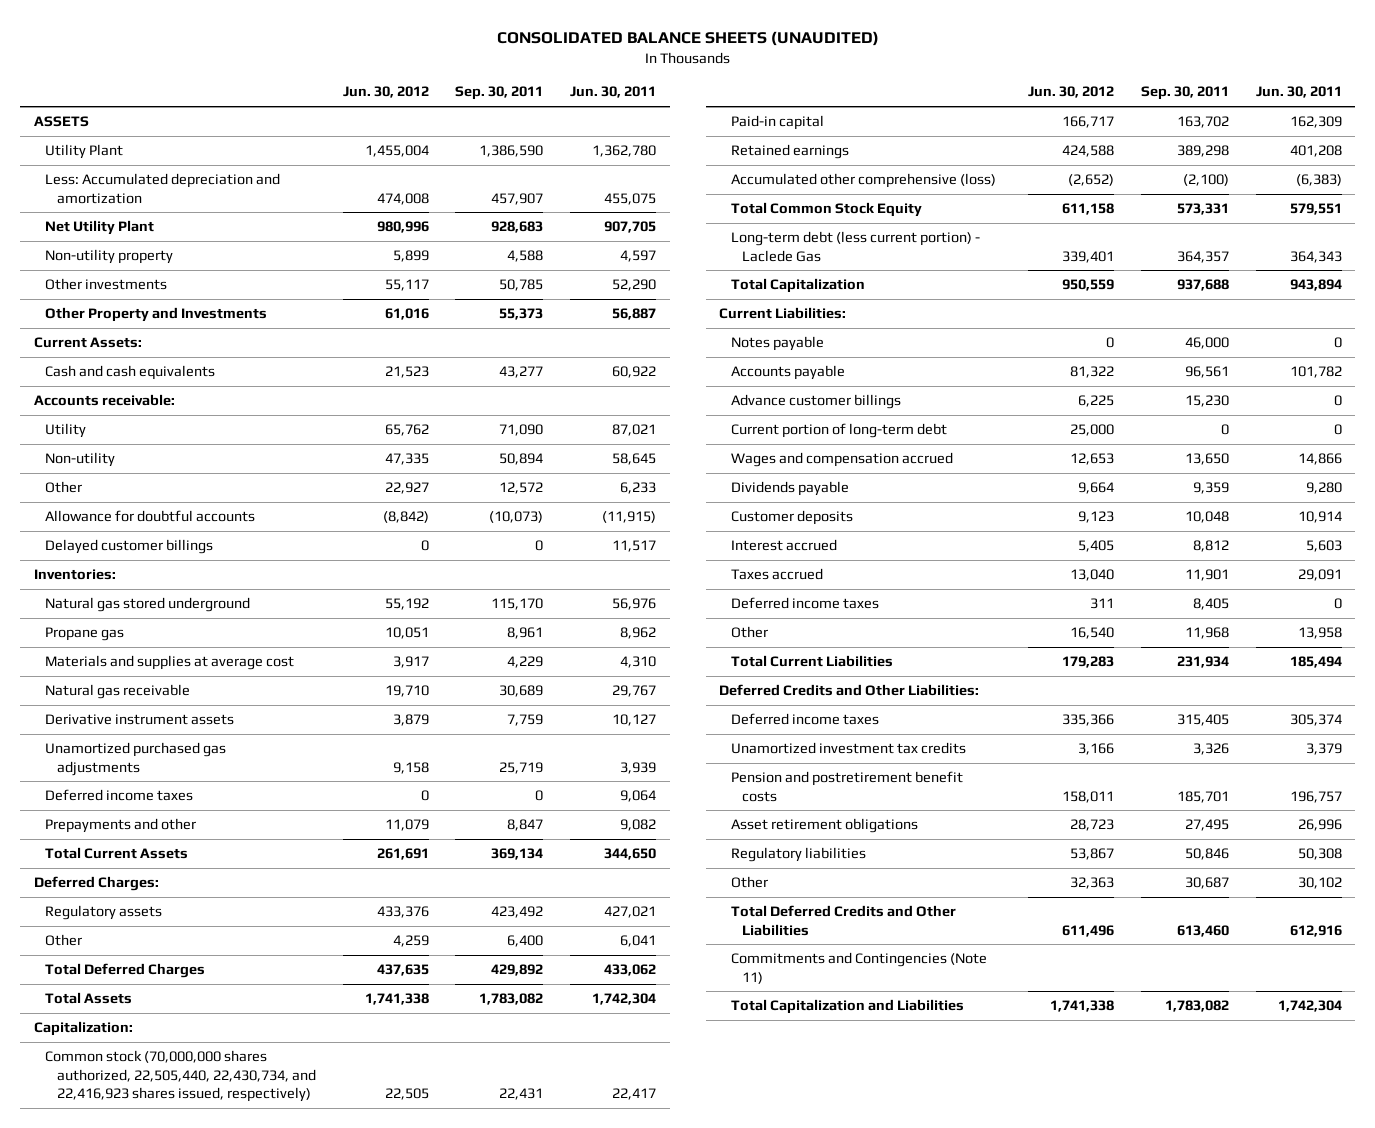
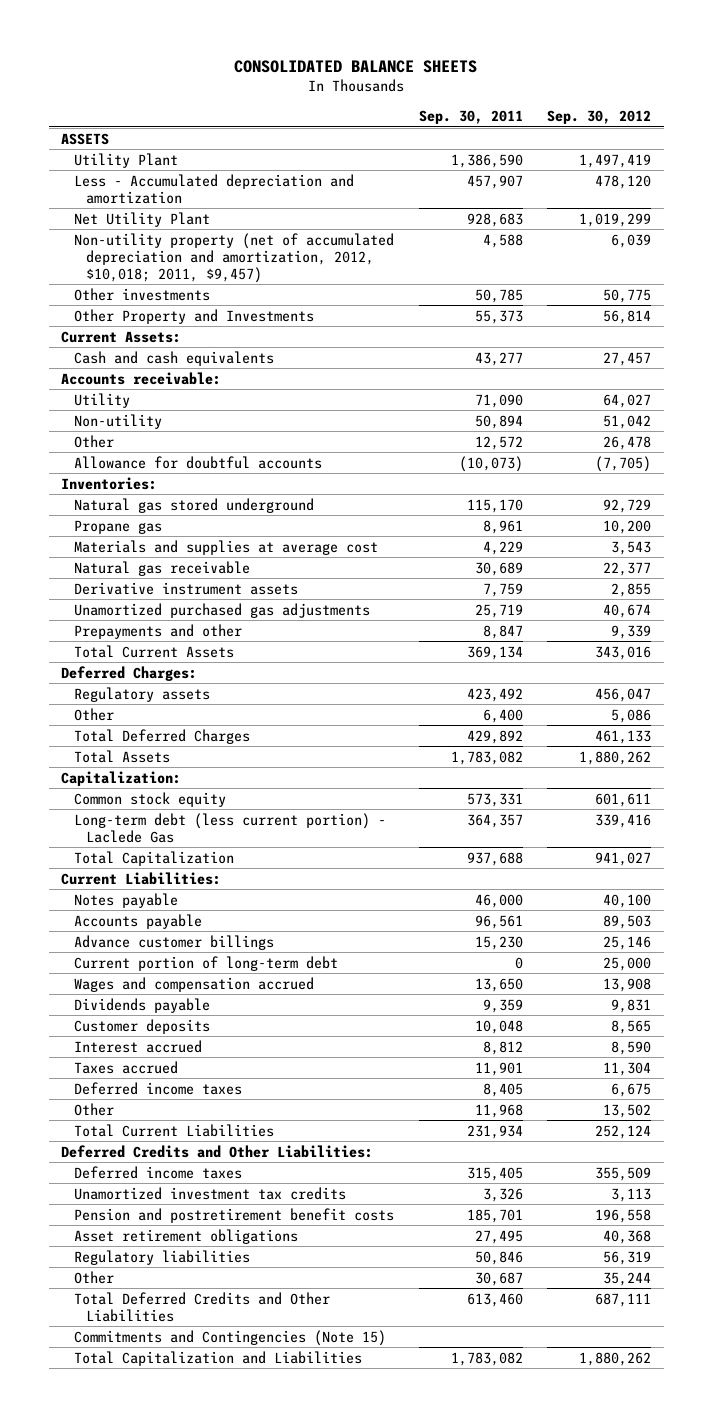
[496,30,879,46] CONSOLIDATED BALANCE SHEETS (UNAUDITED) -> [234,59,478,73] CONSOLIDATED BALANCE SHEETS
[342,86,429,99] Jun. 30, 2012 -> none
[570,86,657,99] Jun. 30, 2011 -> none
none -> [547,110,652,125] Sep. 30, 2012
[45,173,281,204] Less: Accumulated depreciation and amortization -> [73,173,354,204] Less - Accumulated depreciation and amortization
[45,249,174,265] Non-utility property -> [73,232,394,283] Non-utility property (net of accumulated depreciation and amortization, 2012, $10,018; 2011, $9,457)
[45,539,214,555] Delayed customer billings -> none
[45,789,194,802] Deferred income taxes -> none
[45,1050,316,1102] Common stock (70,000,000 shares authorized, 22,505,440, 22,430,734, and 22,416,923 shares issued, respectively) -> none
[730,115,824,131] Paid-in capital -> none
[730,144,849,160] Retained earnings -> none
[730,173,996,189] Accumulated other comprehensive (loss) -> none
[730,202,922,218] Total Common Stock Equity -> [73,791,226,807] Common stock equity
[730,952,987,984] Commitments and Contingencies (Note 11) -> [73,1329,386,1346] Commitments and Contingencies (Note 15)

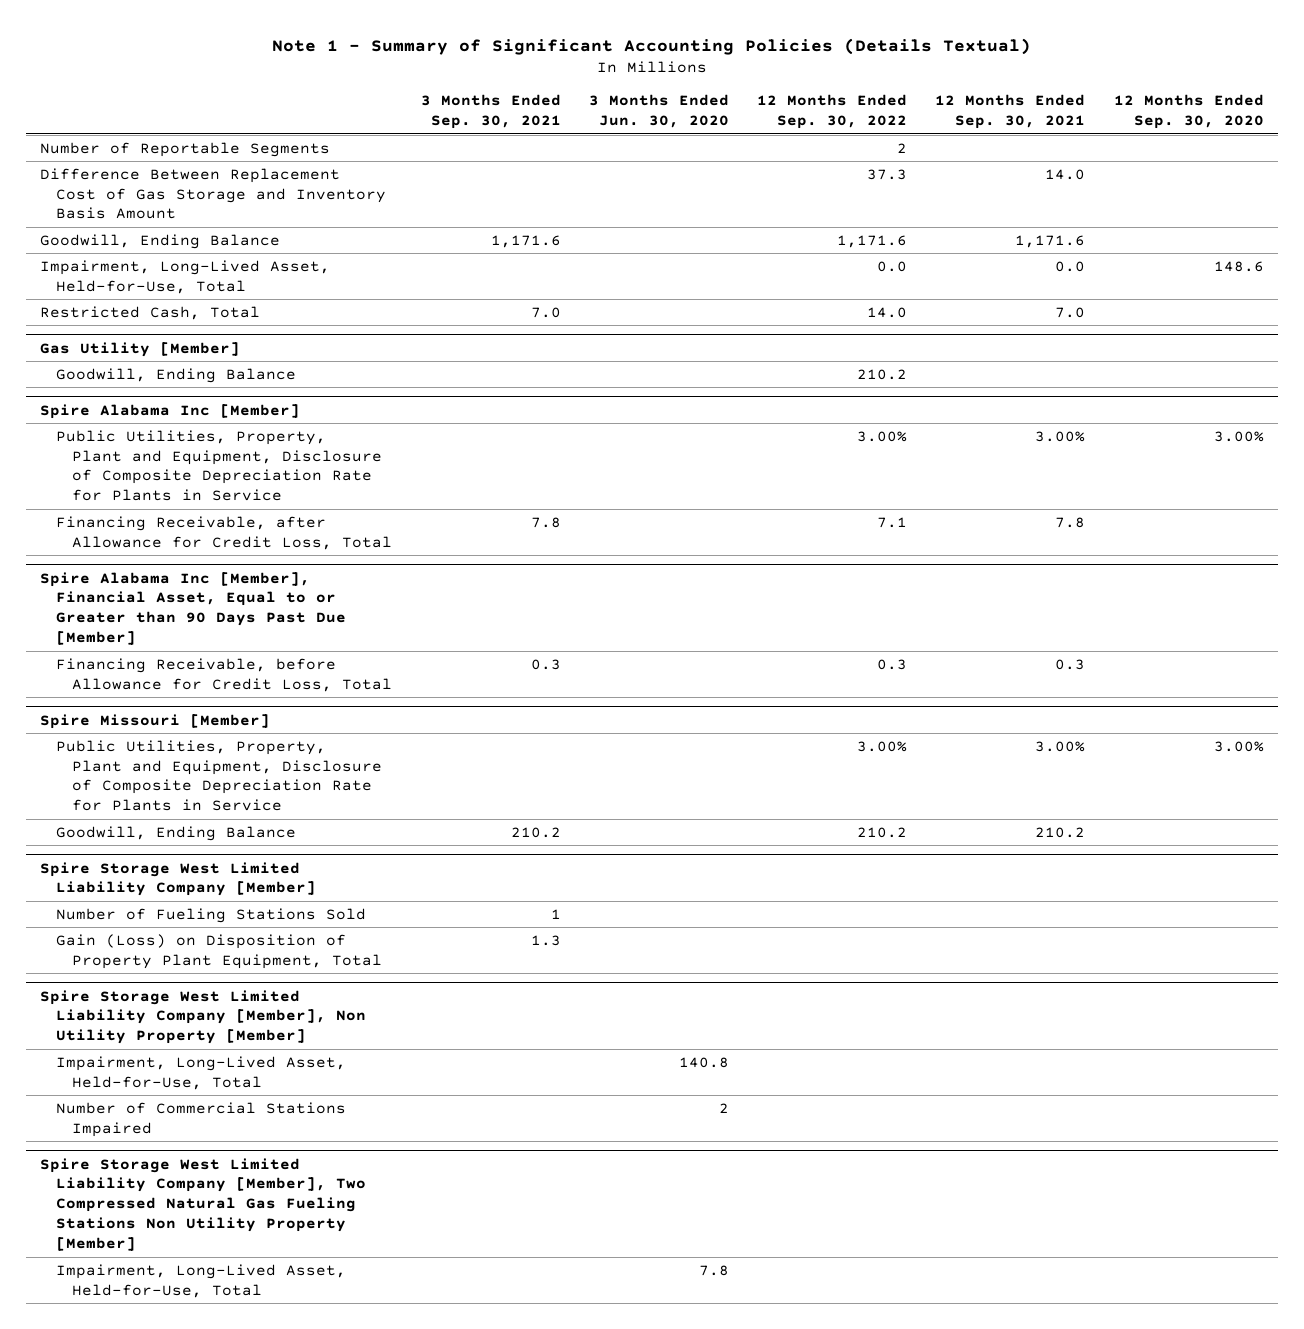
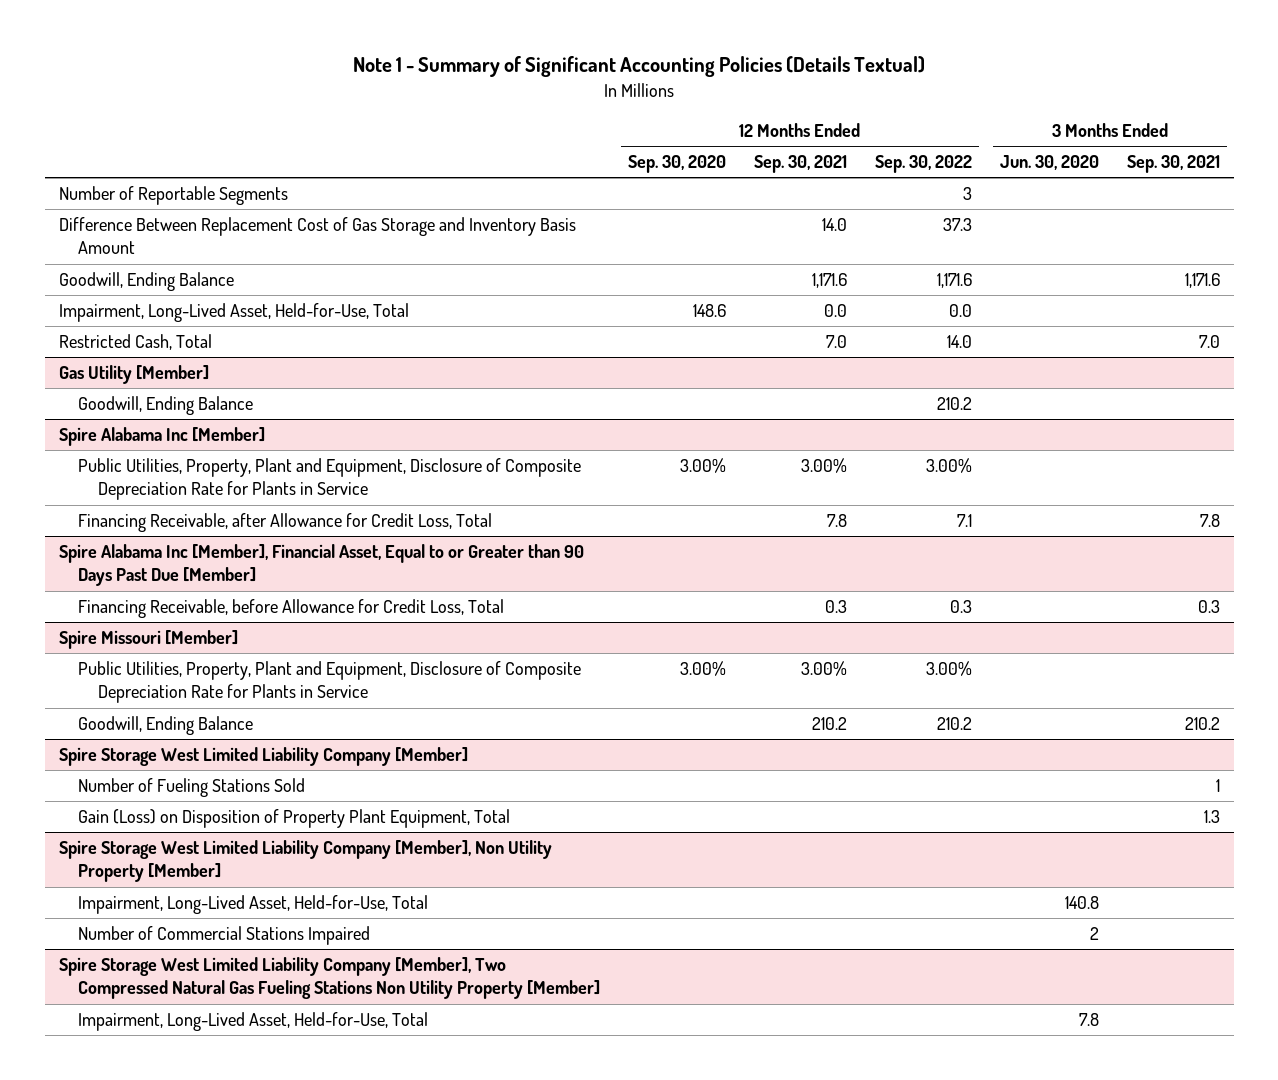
[897,142,908,153] 2 -> [962,187,972,201] 3

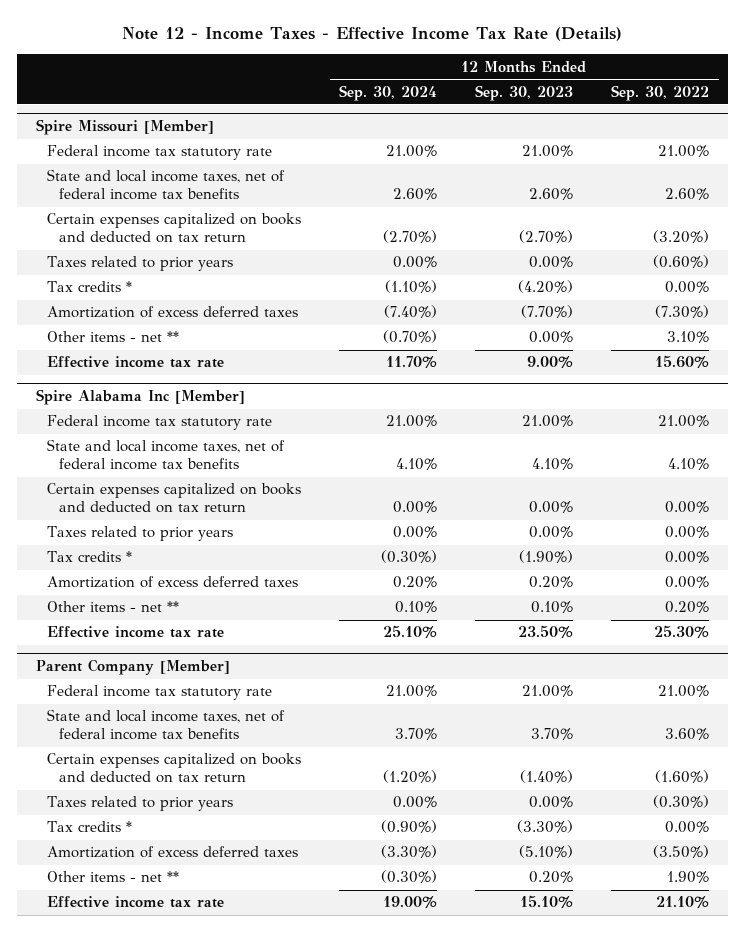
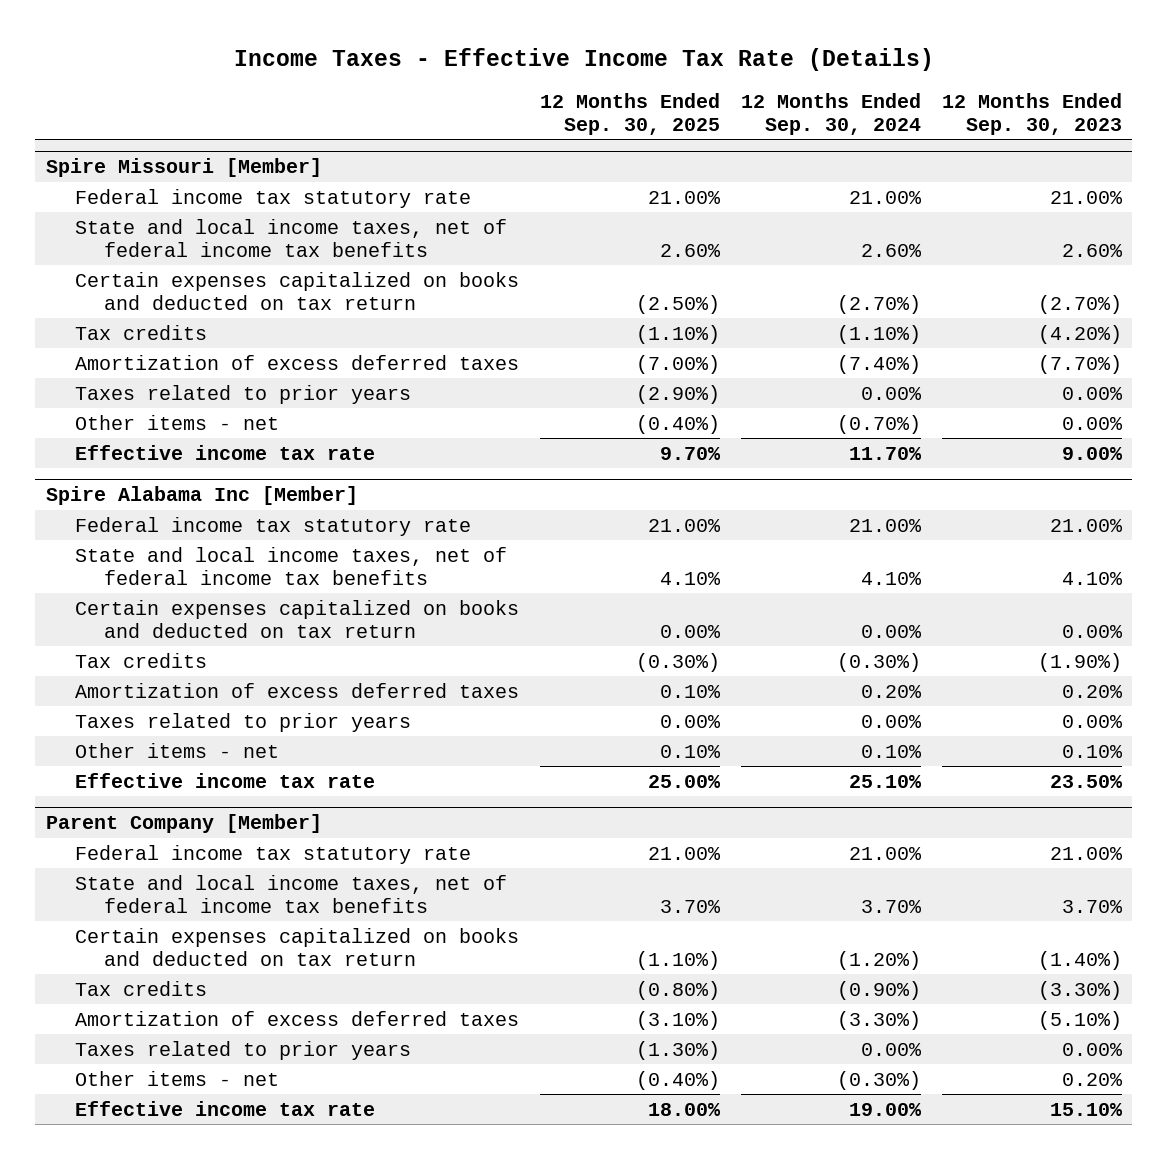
[122,27,623,42] Note 12 - Income Taxes - Effective Income Tax Rate (Details) -> [233,48,934,72] Income Taxes - Effective Income Tax Rate (Details)
[611,84,710,101] Sep. 30, 2022 -> none
none -> [539,92,720,135] 12 Months Ended Sep. 30, 2025
[47,281,133,293] Tax credits * -> [74,324,207,340] Tax credits
[47,256,234,272] Taxes related to prior years -> [74,384,411,404] Taxes related to prior years
[47,331,180,343] Other items - net ** -> [74,414,279,430] Other items - net
[47,551,133,563] Tax credits * -> [74,652,207,668] Tax credits
[47,526,234,542] Taxes related to prior years -> [74,712,411,732] Taxes related to prior years
[47,601,180,613] Other items - net ** -> [74,742,279,758] Other items - net
[47,821,133,833] Tax credits * -> [74,980,207,996] Tax credits
[47,796,234,812] Taxes related to prior years -> [74,1040,411,1060] Taxes related to prior years
[47,871,180,883] Other items - net ** -> [74,1070,279,1086] Other items - net

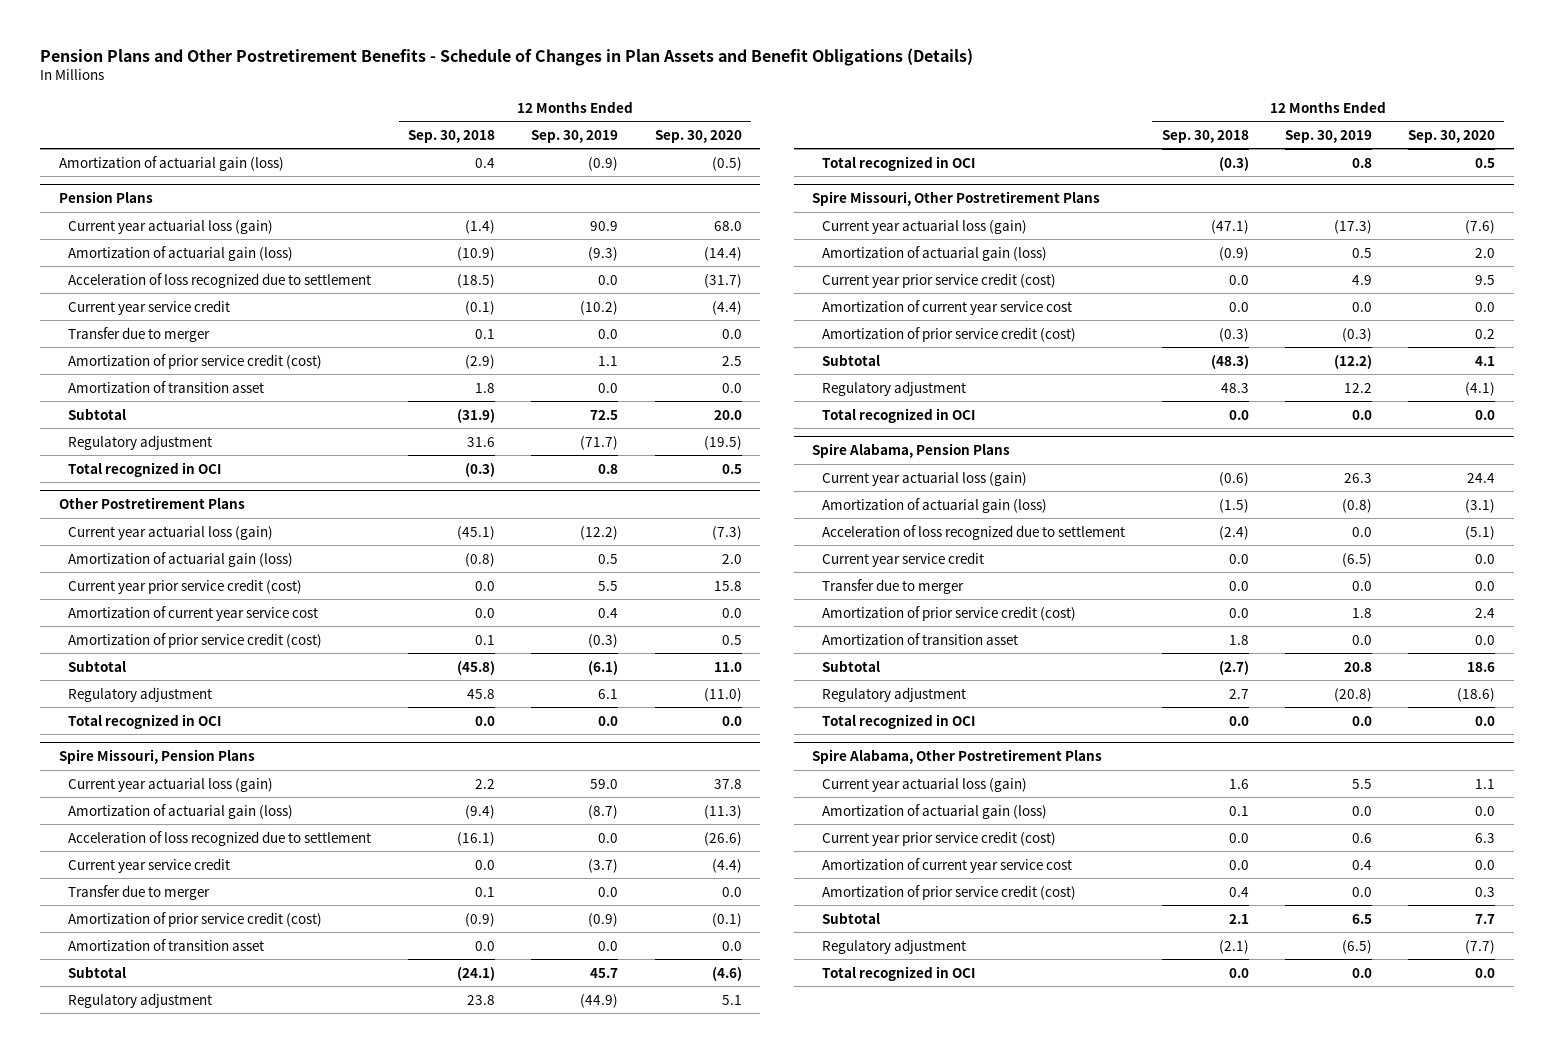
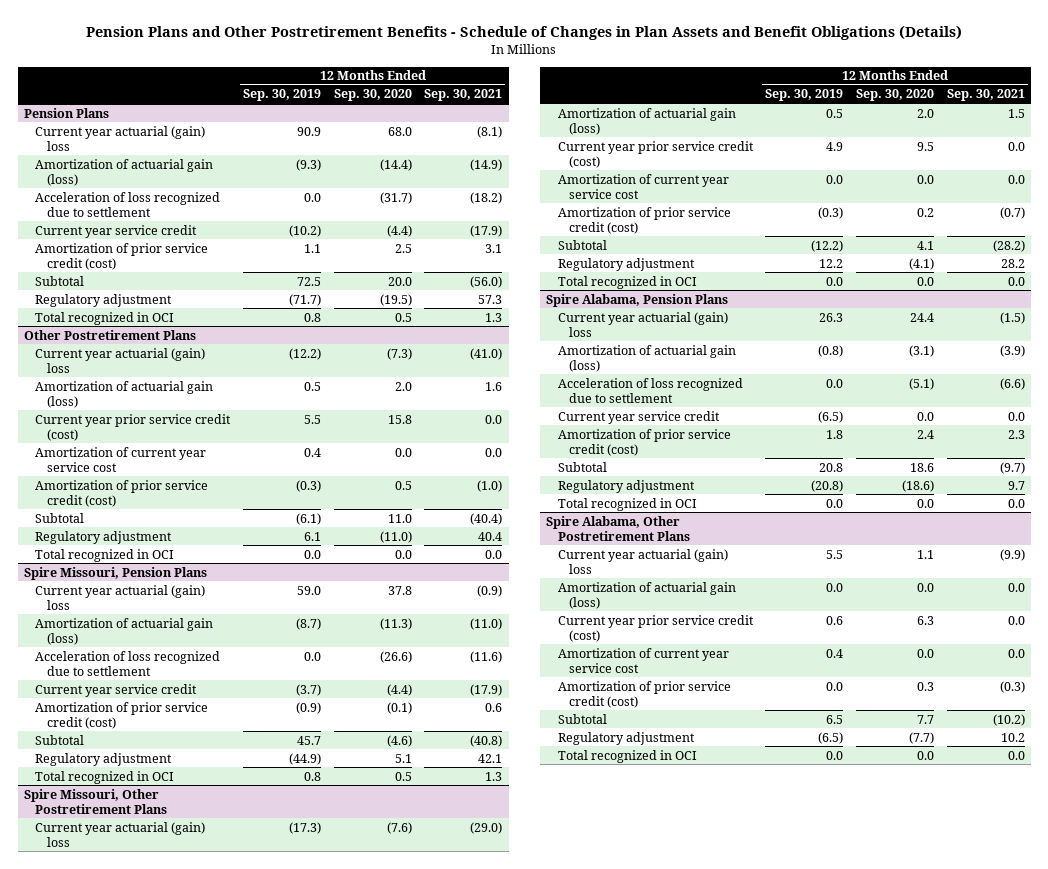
[407,129,495,143] Sep. 30, 2018 -> none
none -> [424,89,503,102] Sep. 30, 2021
[58,155,284,171] Amortization of actuarial gain (loss) -> none
[68,219,274,234] Current year actuarial loss (gain) -> [35,125,206,151] Current year actuarial (gain) loss
[68,326,211,342] Transfer due to merger -> none
[68,380,265,393] Amortization of transition asset -> none
[68,525,274,540] Current year actuarial loss (gain) -> [35,347,206,373] Current year actuarial (gain) loss
[68,777,274,792] Current year actuarial loss (gain) -> [35,584,206,610] Current year actuarial (gain) loss
[68,884,211,900] Transfer due to merger -> none
[68,938,265,951] Amortization of transition asset -> none
[822,219,1028,234] Current year actuarial loss (gain) -> [35,821,206,847] Current year actuarial (gain) loss
[822,471,1028,486] Current year actuarial loss (gain) -> [557,311,728,337] Current year actuarial (gain) loss
[822,578,965,594] Transfer due to merger -> none
[822,632,1019,645] Amortization of transition asset -> none
[822,777,1028,792] Current year actuarial loss (gain) -> [557,548,728,574] Current year actuarial (gain) loss

